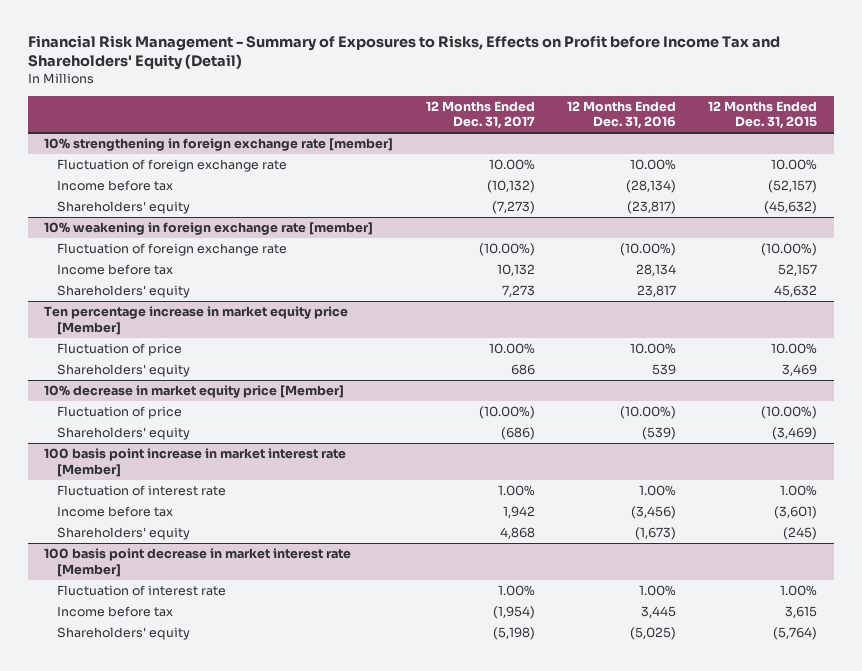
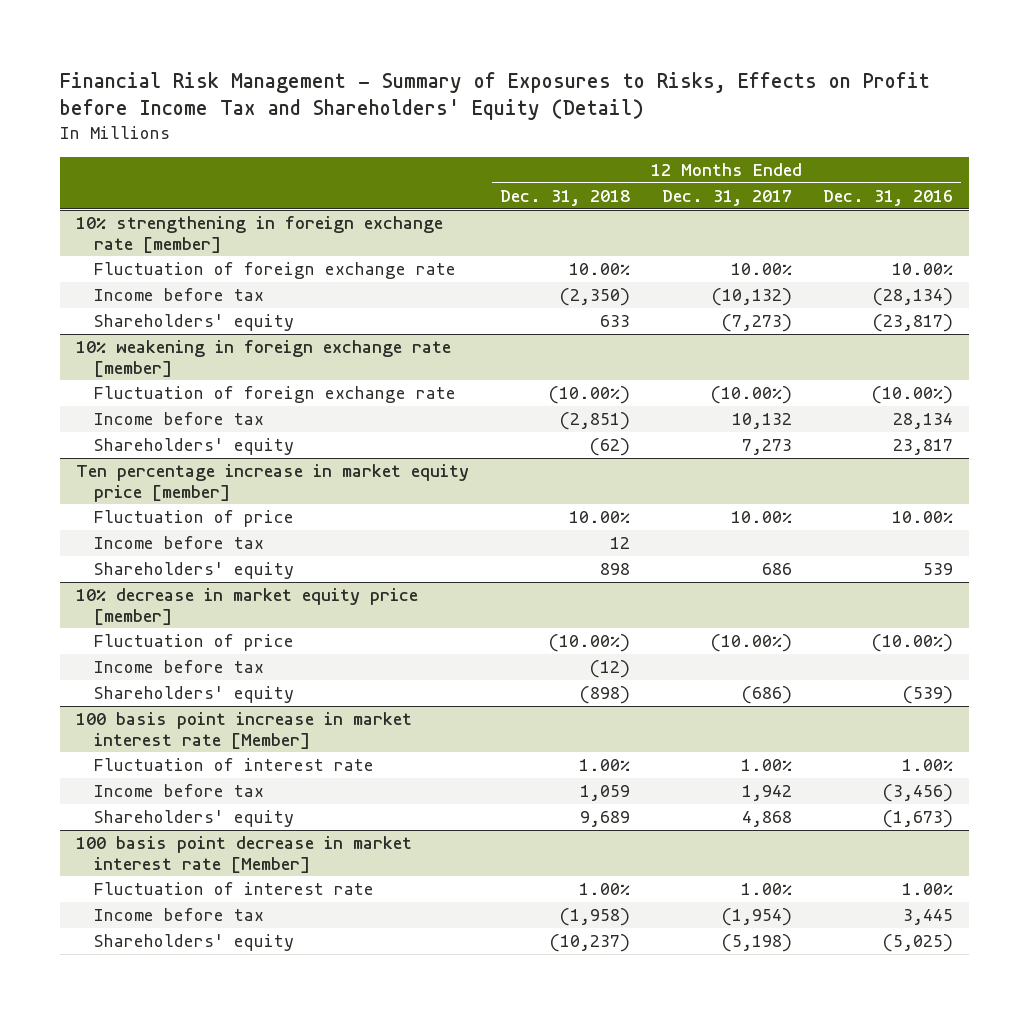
[708,100,818,130] 12 Months Ended Dec. 31, 2015 -> none
none -> [500,189,631,206] Dec. 31, 2018
[44,306,349,335] Ten percentage increase in market equity price [Member] -> [75,463,469,502] Ten percentage increase in market equity price [member]
none -> [93,535,264,549] Income before tax
[44,385,345,399] 10% decrease in market equity price [Member] -> [75,587,418,625] 10% decrease in market equity price [member]
none -> [93,659,264,673] Income before tax

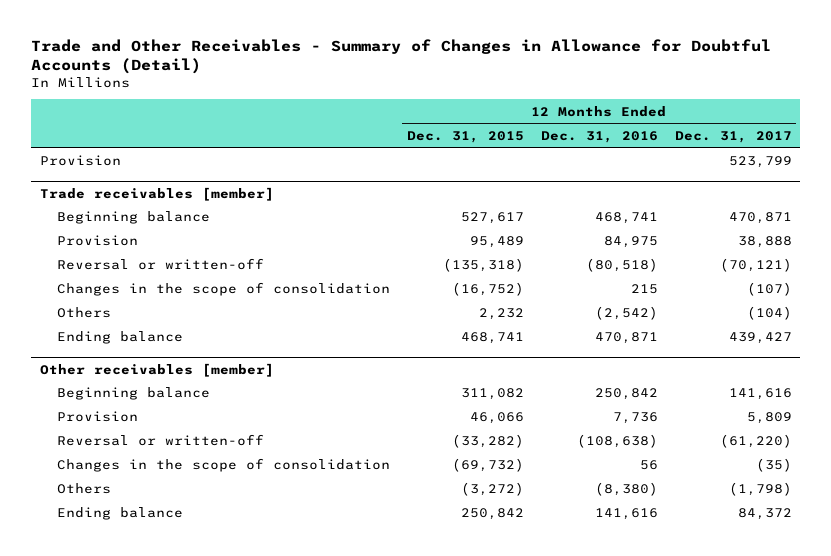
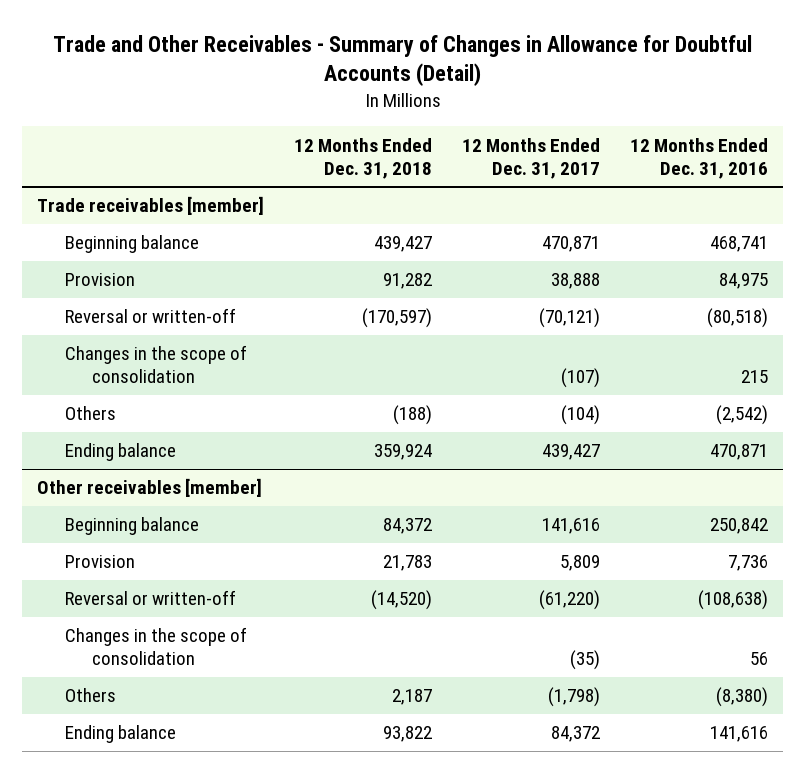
[406,130,524,143] Dec. 31, 2015 -> none
none -> [294,137,433,179] 12 Months Ended Dec. 31, 2018
[39,155,121,167] Provision -> none

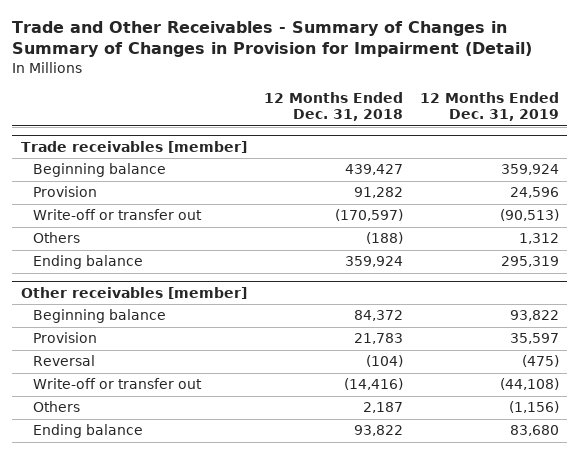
[52,34,752,87] Trade and Other Receivables - Summary of Changes in Allowance for Doubtful Accounts (Detail) -> [12,21,533,58] Trade and Other Receivables - Summary of Changes in Summary of Changes in Provision for Impairment (Detail)
[461,137,600,179] 12 Months Ended Dec. 31, 2017 -> none
[629,137,768,179] 12 Months Ended Dec. 31, 2016 -> none
none -> [419,91,559,122] 12 Months Ended Dec. 31, 2019
[64,345,247,384] Changes in the scope of consolidation -> none
[64,308,236,324] Reversal or written-off -> [32,209,202,221] Write-off or transfer out
[64,590,236,606] Reversal or written-off -> none
[64,627,247,666] Changes in the scope of consolidation -> none
none -> [32,355,95,367] Reversal
none -> [32,378,202,390] Write-off or transfer out

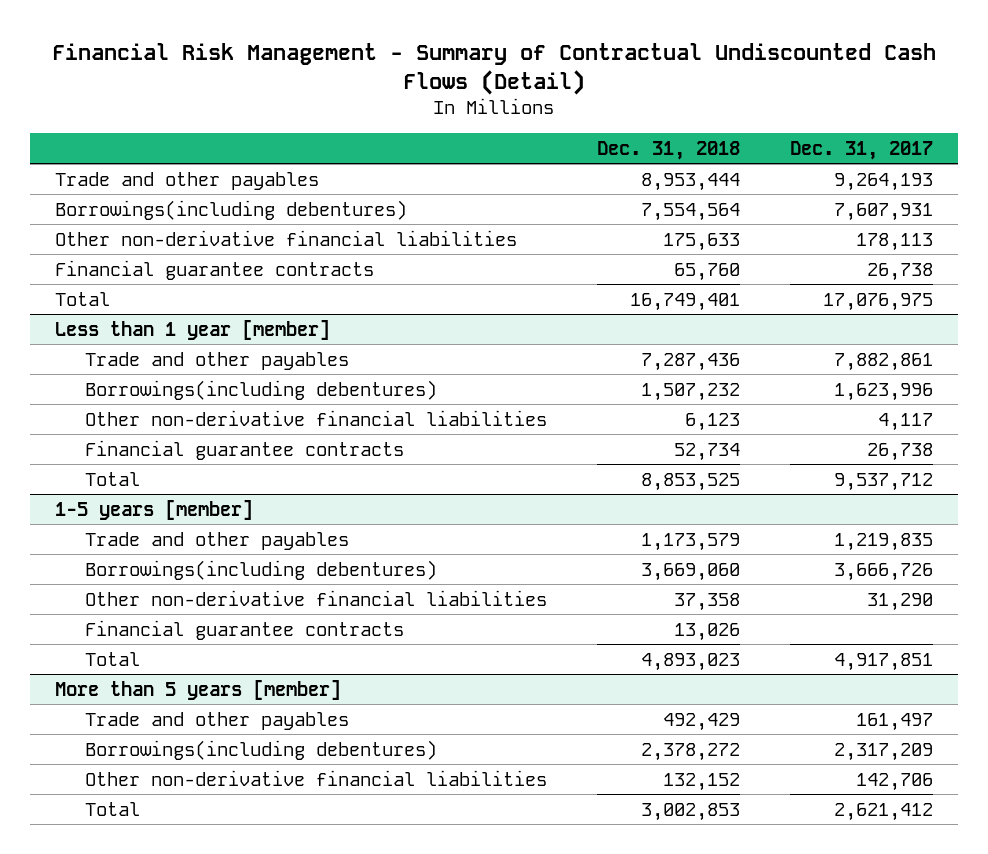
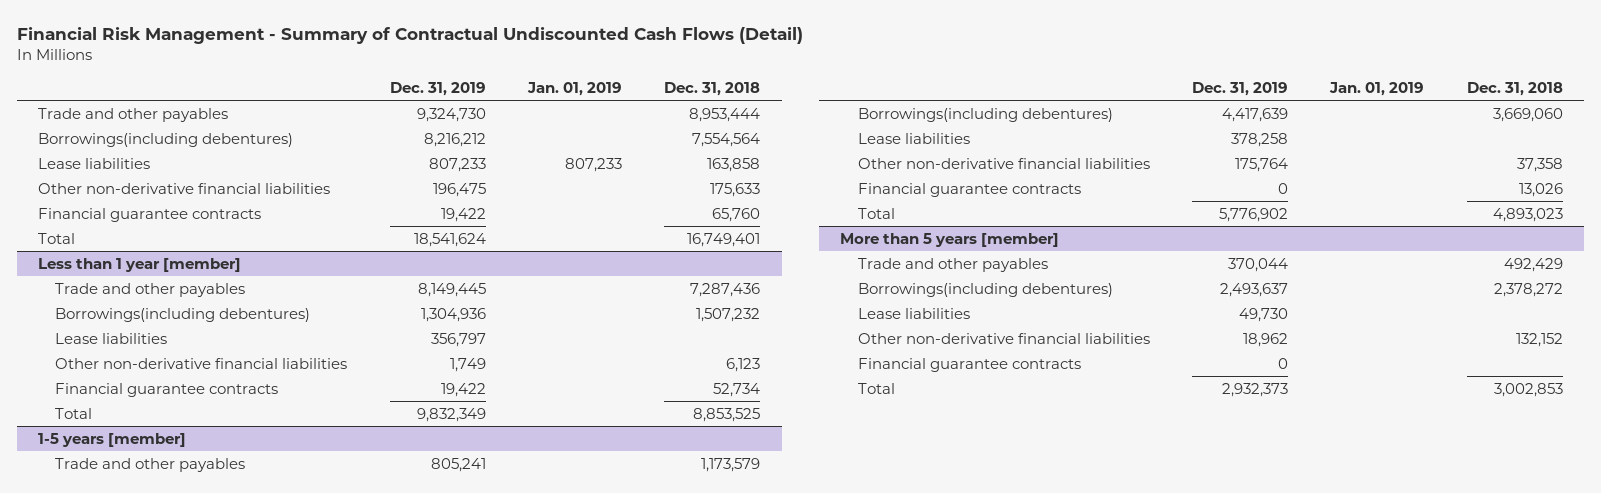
[790,140,934,160] Dec. 31, 2017 -> none
none -> [389,81,486,96] Dec. 31, 2019
none -> [527,81,623,96] Jan. 01, 2019
none -> [38,157,151,169] Lease liabilities
none -> [55,332,168,344] Lease liabilities
none -> [857,132,970,144] Lease liabilities
none -> [857,307,970,319] Lease liabilities
none -> [857,357,1081,372] Financial guarantee contracts

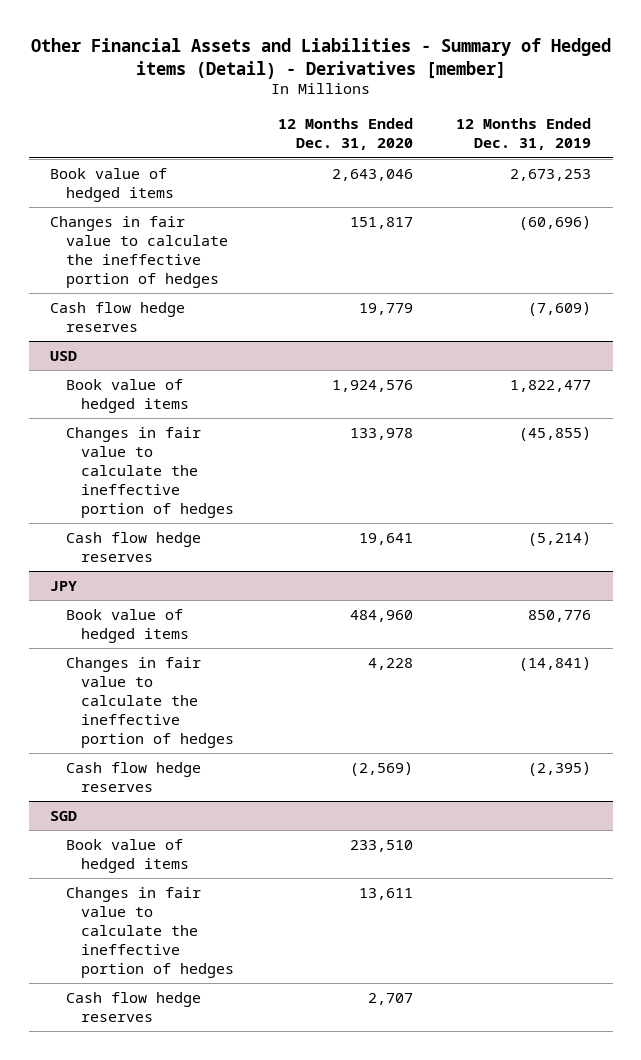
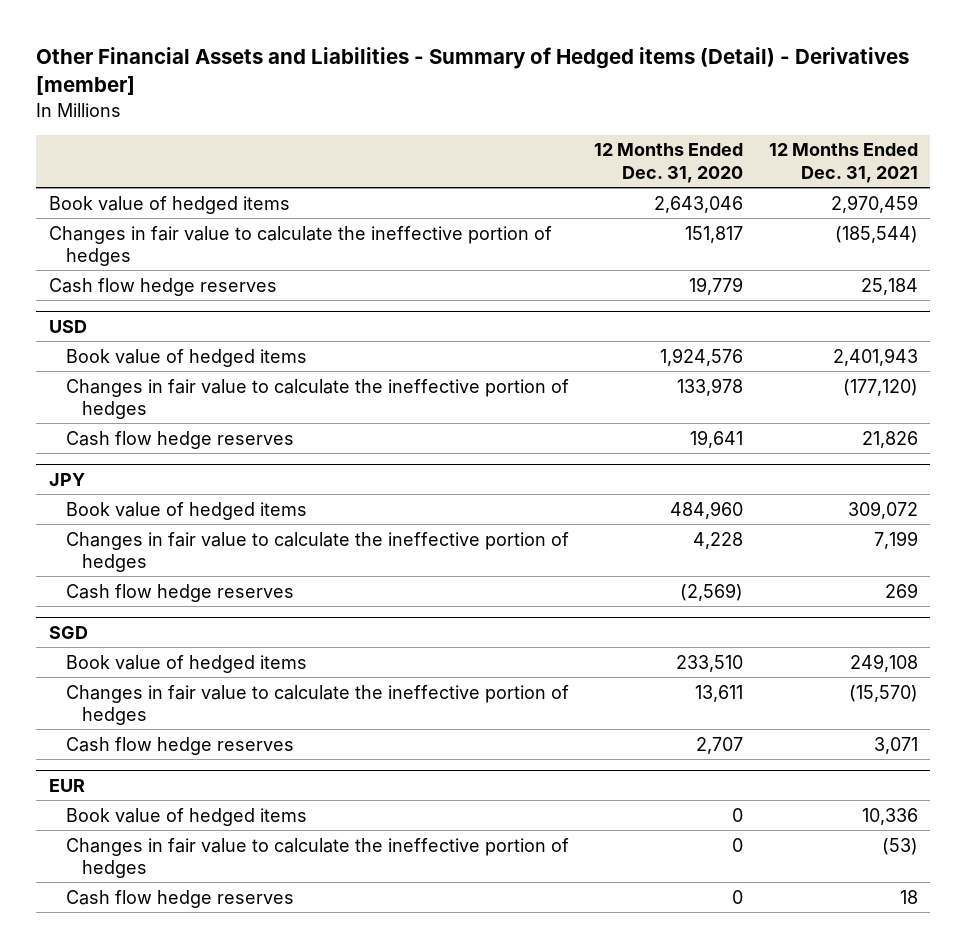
[455,118,591,151] 12 Months Ended Dec. 31, 2019 -> none
none -> [768,143,918,183] 12 Months Ended Dec. 31, 2021
none -> [49,778,86,792] EUR
none -> [65,807,307,826] Book value of hedged items
none -> [65,837,569,878] Changes in fair value to calculate the ineffective portion of hedges
none -> [65,889,294,908] Cash flow hedge reserves

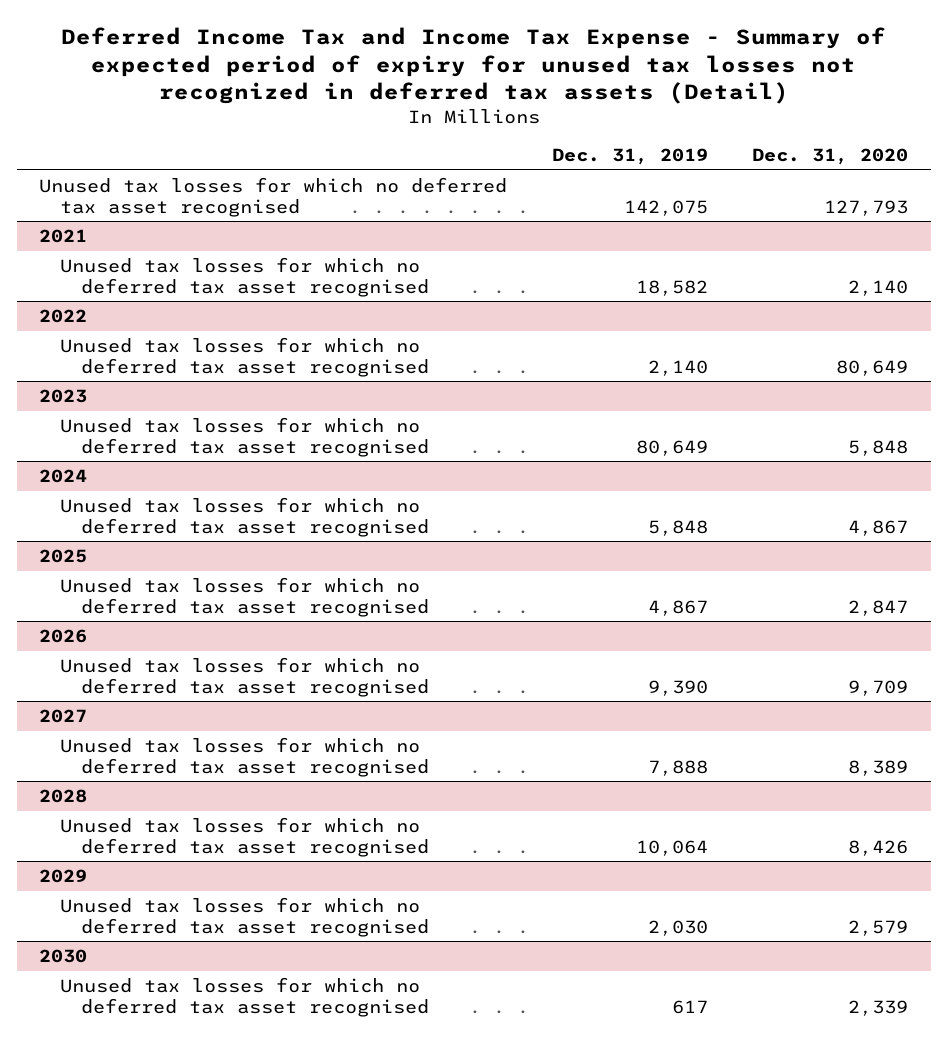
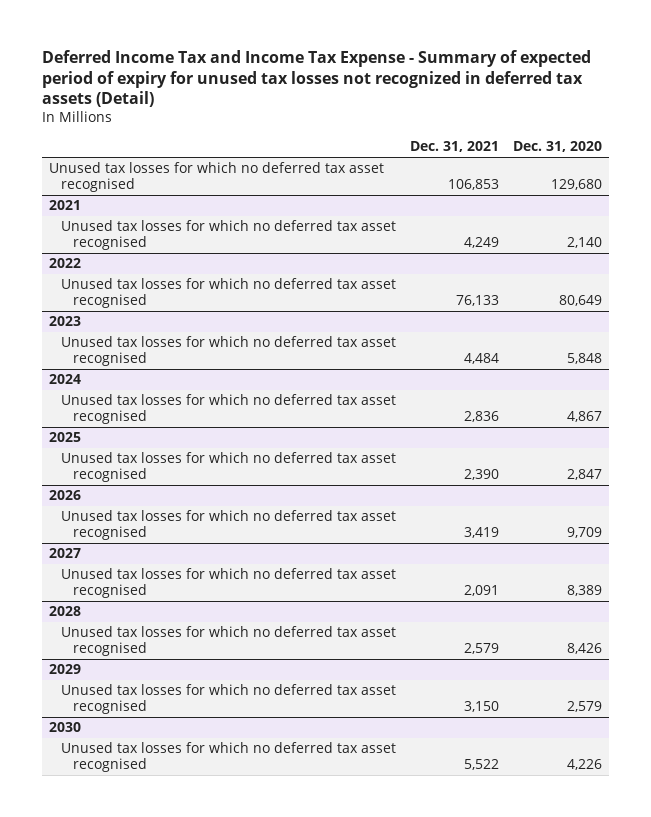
[551,148,708,166] Dec. 31, 2019 -> none
none -> [409,141,499,153] Dec. 31, 2021
[824,199,909,216] 127,793 -> [550,179,602,191] 129,680
[848,999,909,1016] 2,339 -> [566,759,602,771] 4,226

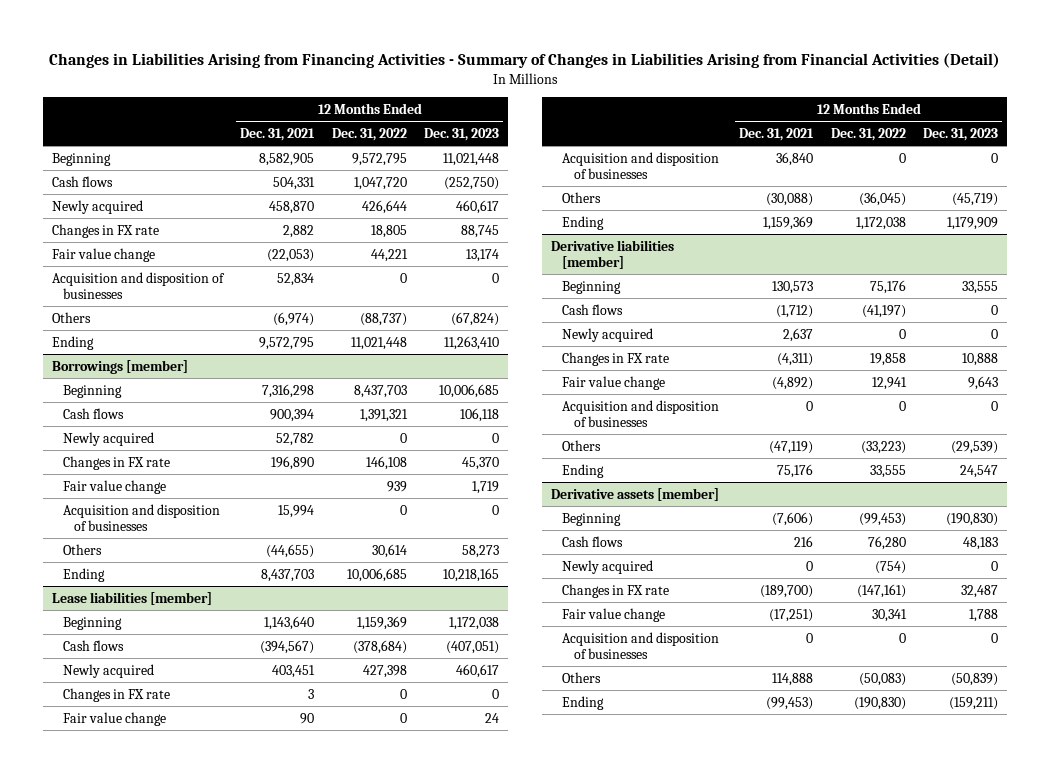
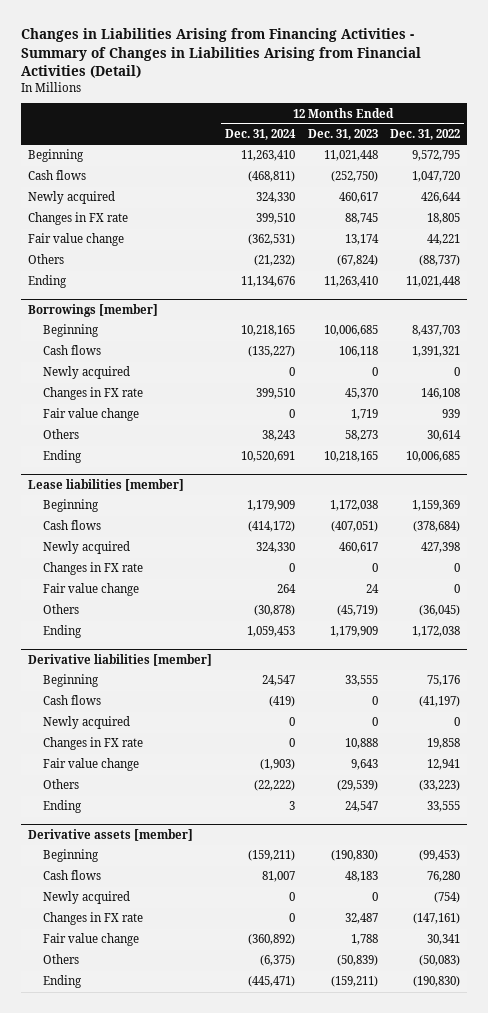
[240,127,316,141] Dec. 31, 2021 -> none
none -> [224,129,296,141] Dec. 31, 2024
[51,271,225,300] Acquisition and disposition of businesses -> none
[63,503,221,532] Acquisition and disposition of businesses -> none
[562,151,720,180] Acquisition and disposition of businesses -> none
[562,399,720,428] Acquisition and disposition of businesses -> none
[562,631,720,660] Acquisition and disposition of businesses -> none

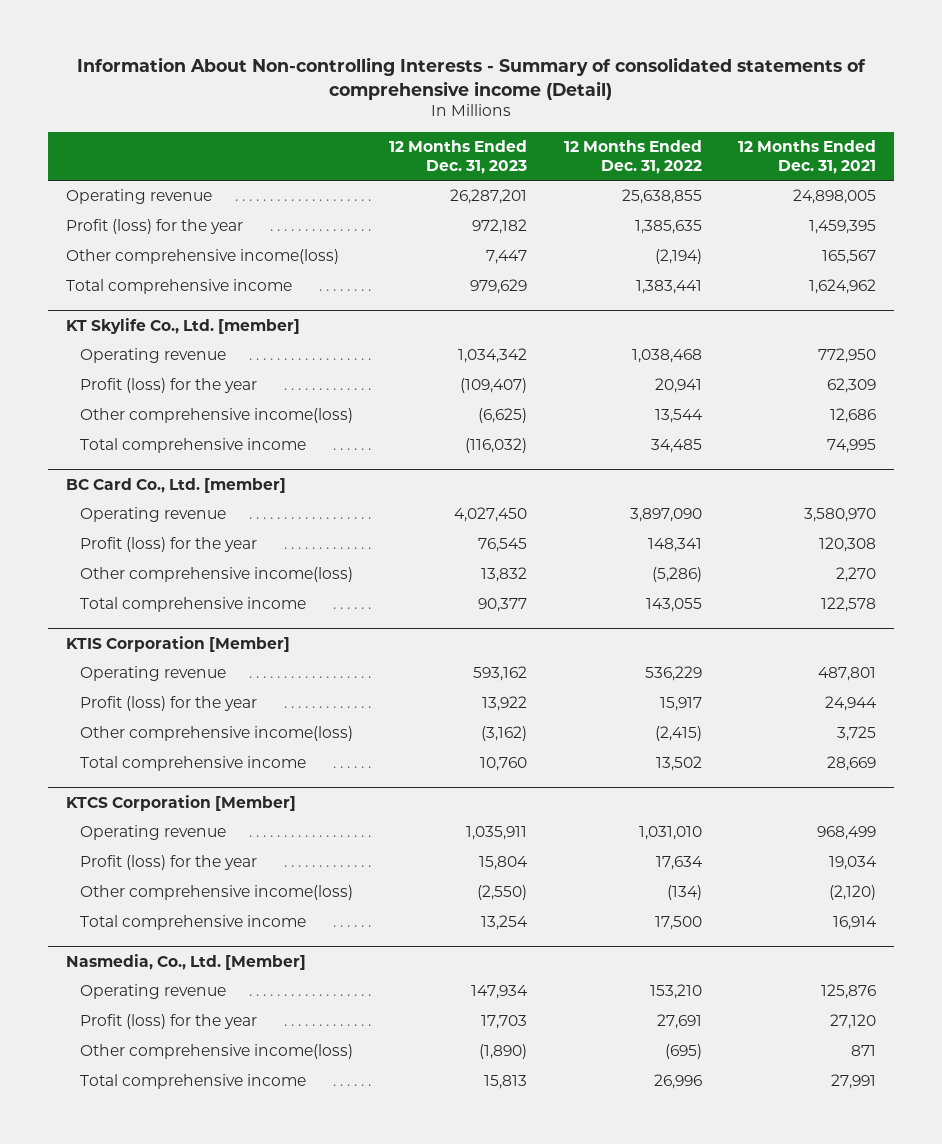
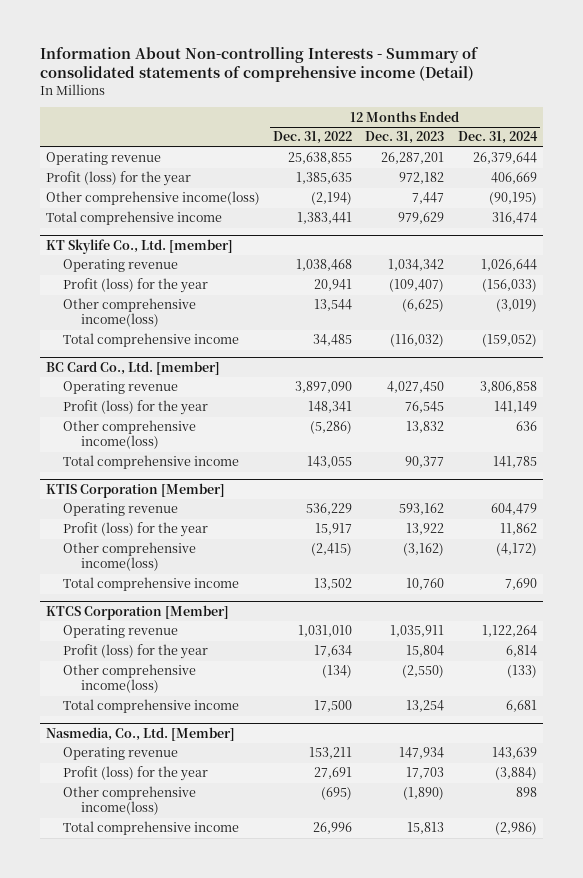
[737,139,876,174] 12 Months Ended Dec. 31, 2021 -> none
none -> [457,131,538,145] Dec. 31, 2024
[649,984,702,1000] 153,210 -> [309,747,353,760] 153,211

